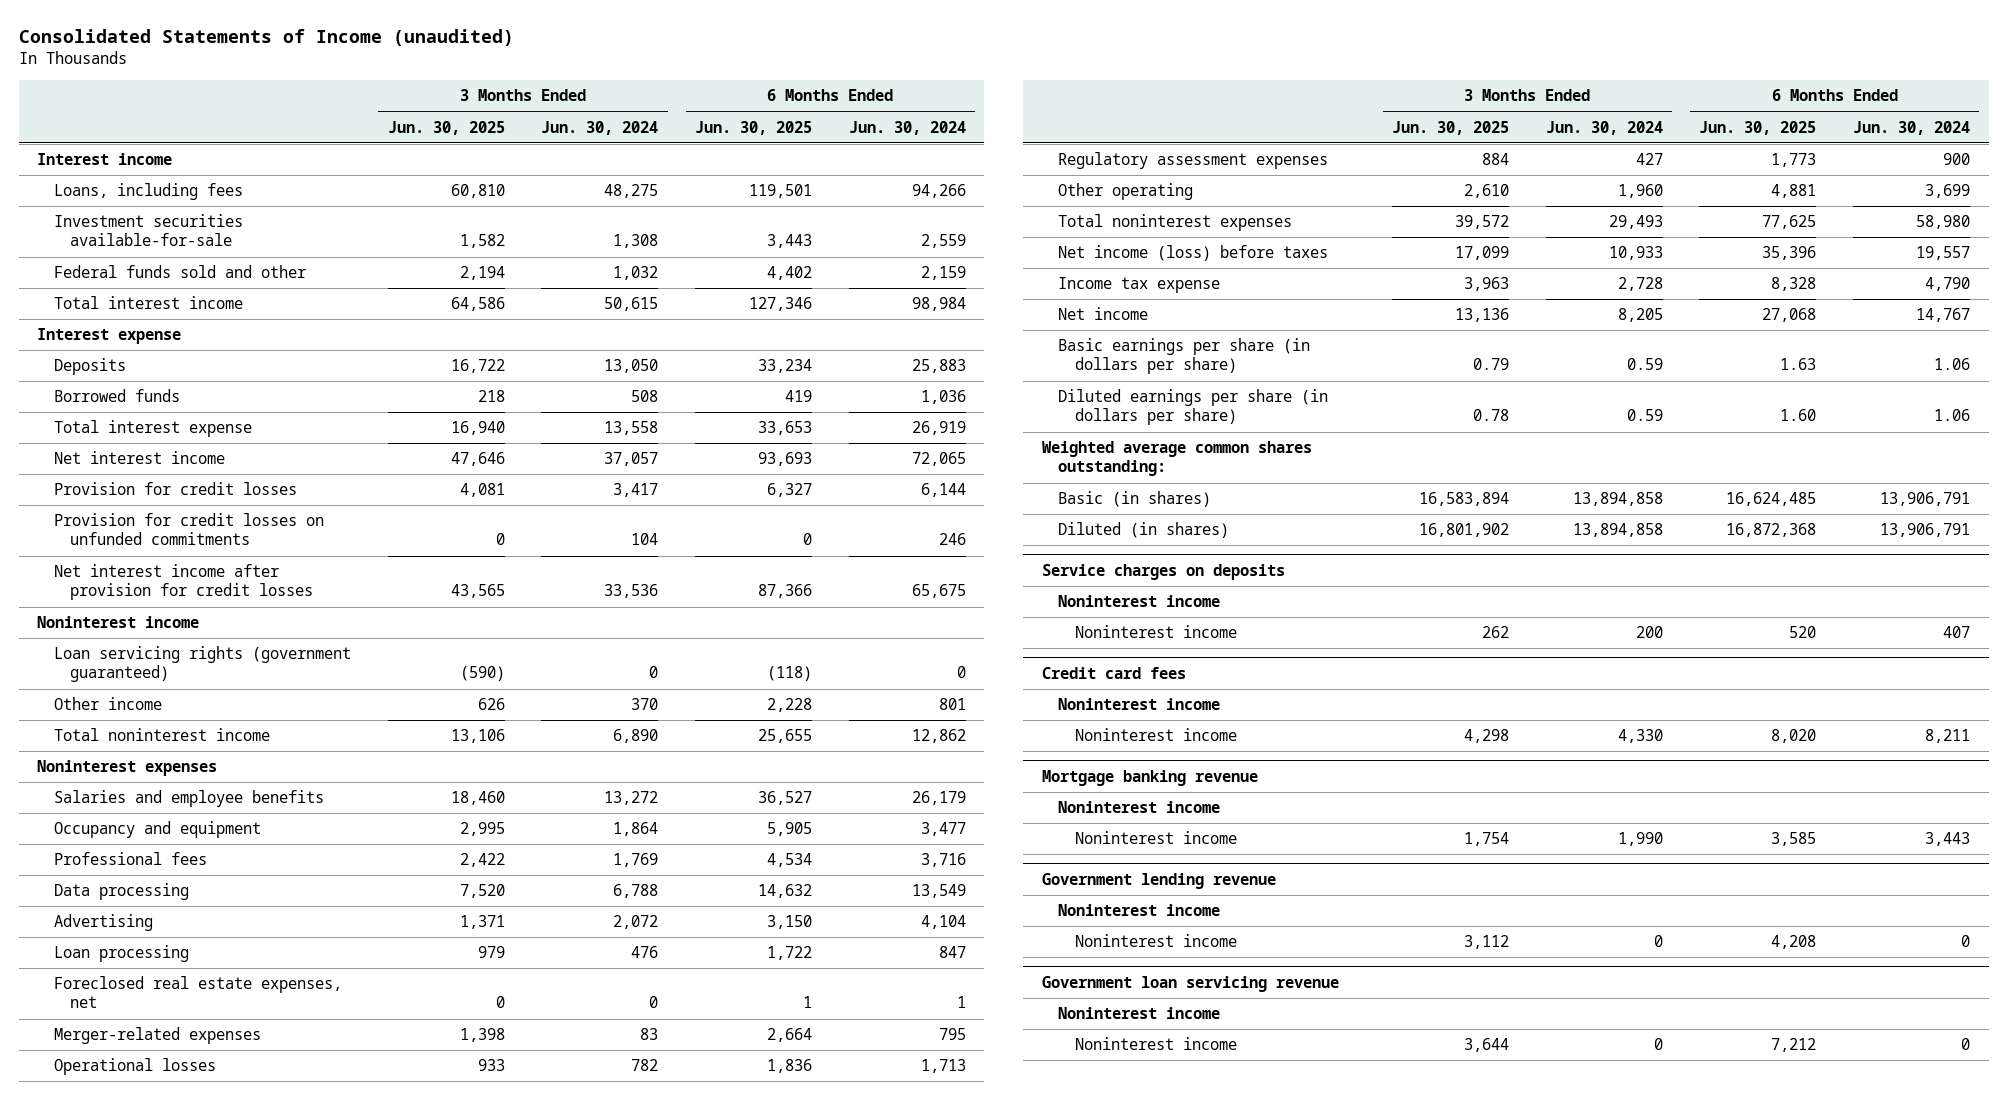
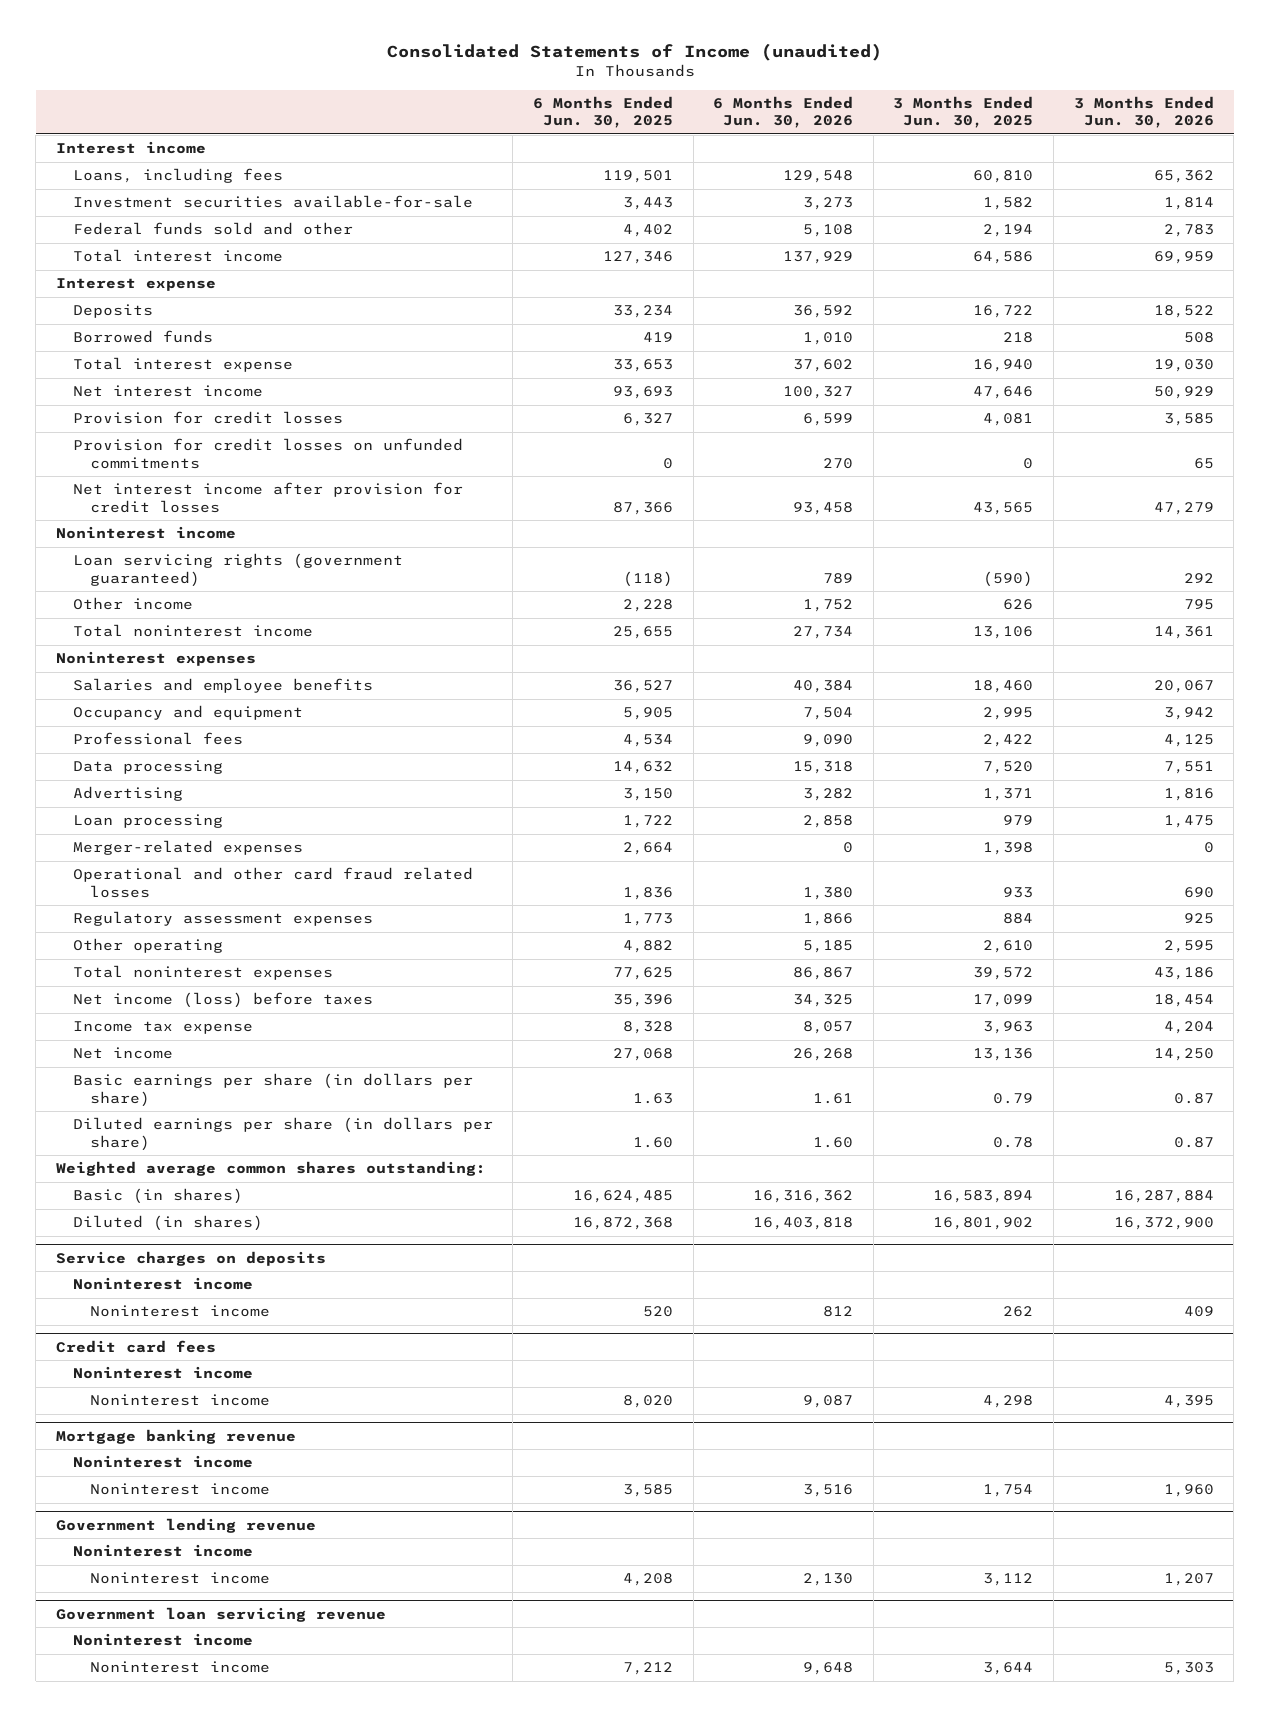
[541,120,659,135] Jun. 30, 2024 -> none
[848,120,966,135] Jun. 30, 2024 -> none
none -> [713,95,854,129] 6 Months Ended Jun. 30, 2026
none -> [1073,95,1214,129] 3 Months Ended Jun. 30, 2026
[53,976,342,1009] Foreclosed real estate expenses, net -> none
[53,1058,216,1076] Operational losses -> [72,867,473,898] Operational and other card fraud related losses
[1771,184,1817,199] 4,881 -> [623,940,674,954] 4,882

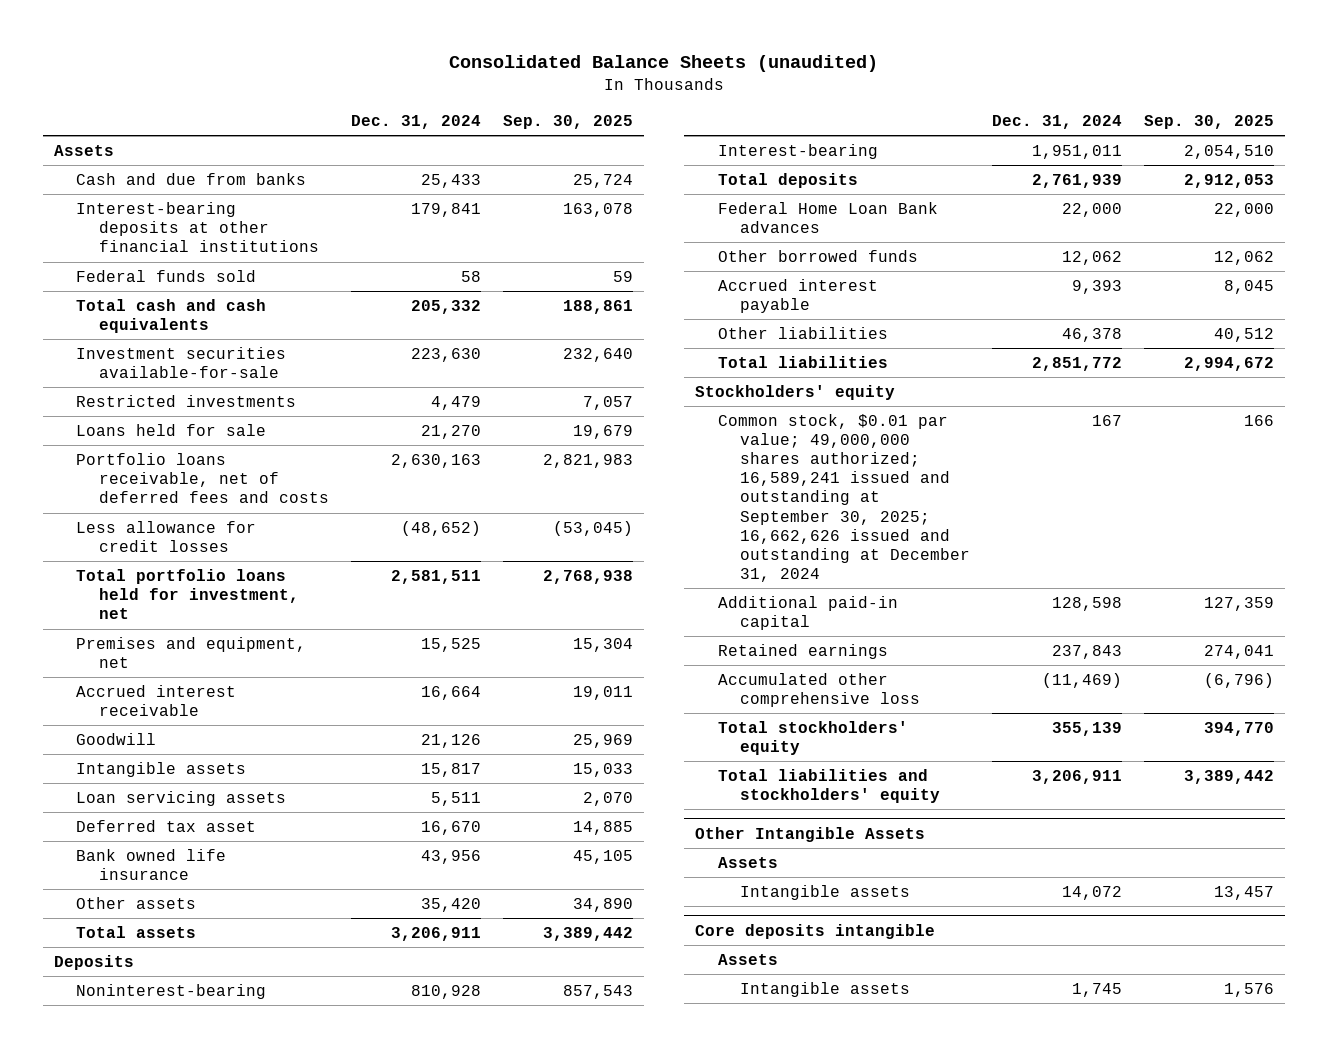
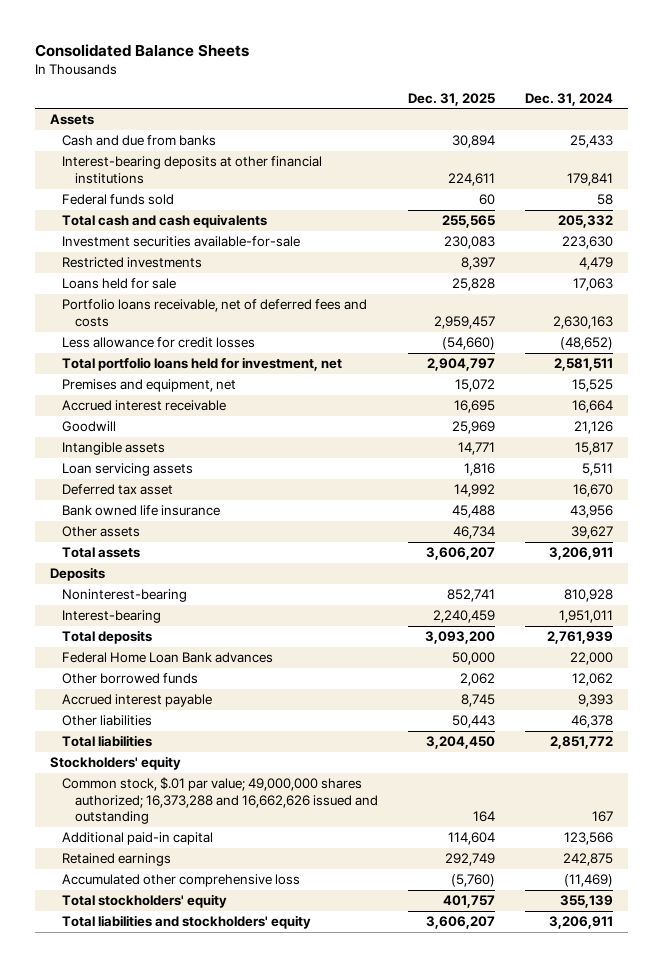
[449,54,879,72] Consolidated Balance Sheets (unaudited) -> [34,43,249,57] Consolidated Balance Sheets
[502,114,633,129] Sep. 30, 2025 -> none
none -> [407,92,495,106] Dec. 31, 2025
[420,424,481,439] 21,270 -> [572,278,613,292] 17,063
[420,897,481,912] 35,420 -> [570,526,613,540] 39,627
[717,413,970,582] Common stock, $0.01 par value; 49,000,000 shares authorized; 16,589,241 issued and outstanding at September 30, 2025; 16,662,626 issued and outstanding at December 31, 2024 -> [62,777,378,825] Common stock, $.01 par value; 49,000,000 shares authorized; 16,373,288 and 16,662,626 issued and outstanding
[1051,596,1122,611] 128,598 -> [563,832,613,846] 123,566
[1051,644,1122,659] 237,843 -> [562,853,613,867] 242,875
[695,826,926,842] Other Intangible Assets -> none
[717,856,778,868] Assets -> none
[739,884,910,900] Intangible assets -> none
[695,923,936,939] Core deposits intangible -> none
[717,953,778,965] Assets -> none
[739,981,910,997] Intangible assets -> none

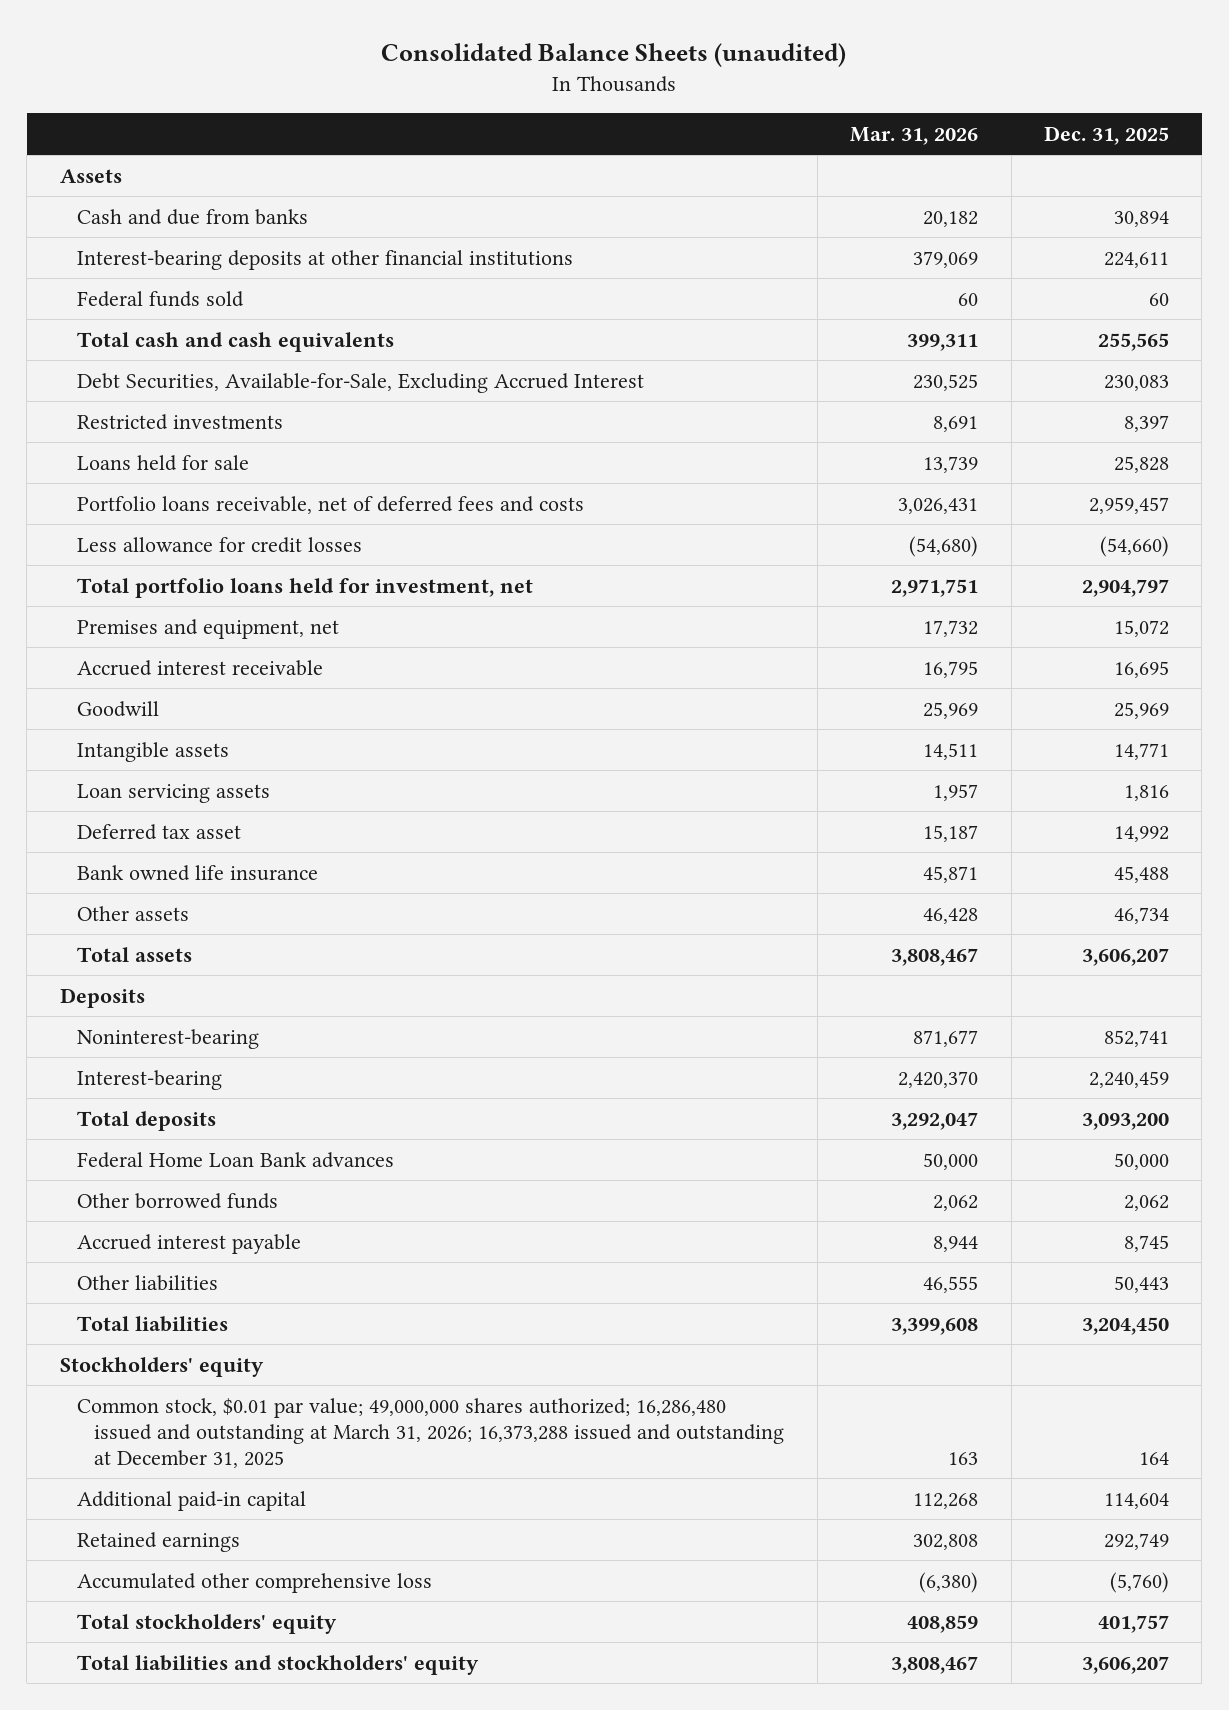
[34,43,249,57] Consolidated Balance Sheets -> [381,43,847,68] Consolidated Balance Sheets (unaudited)
[524,92,613,106] Dec. 31, 2024 -> none
none -> [850,126,979,145] Mar. 31, 2026
[62,236,301,248] Investment securities available-for-sale -> [77,372,645,393] Debt Securities, Available-for-Sale, Excluding Accrued Interest
[62,777,378,825] Common stock, $.01 par value; 49,000,000 shares authorized; 16,373,288 and 16,662,626 issued and outstanding -> [77,1397,785,1468] Common stock, $0.01 par value; 49,000,000 shares authorized; 16,286,480 issued and outstanding at March 31, 2026; 16,373,288 issued and outstanding at December 31, 2025

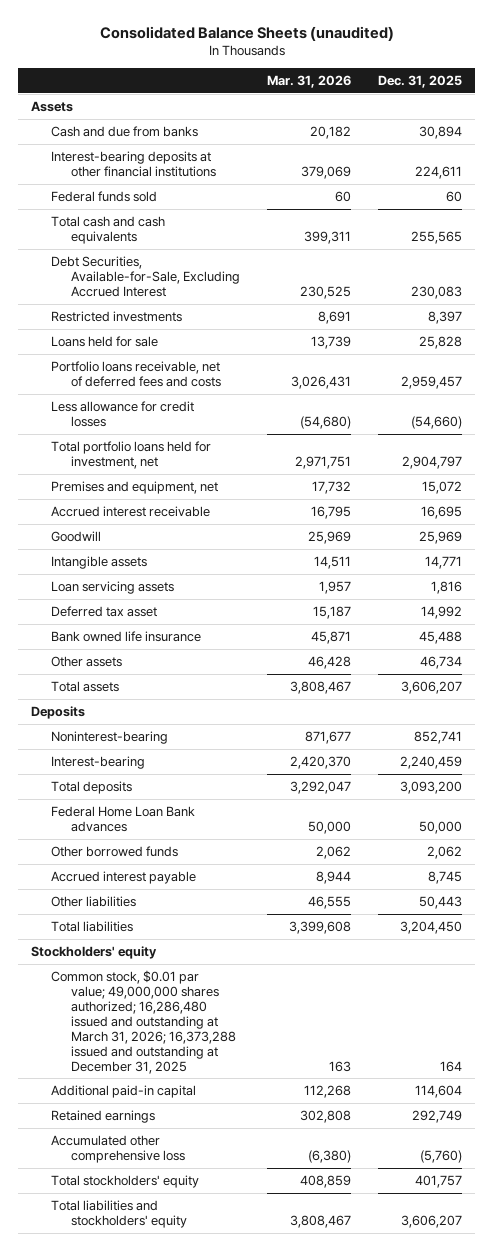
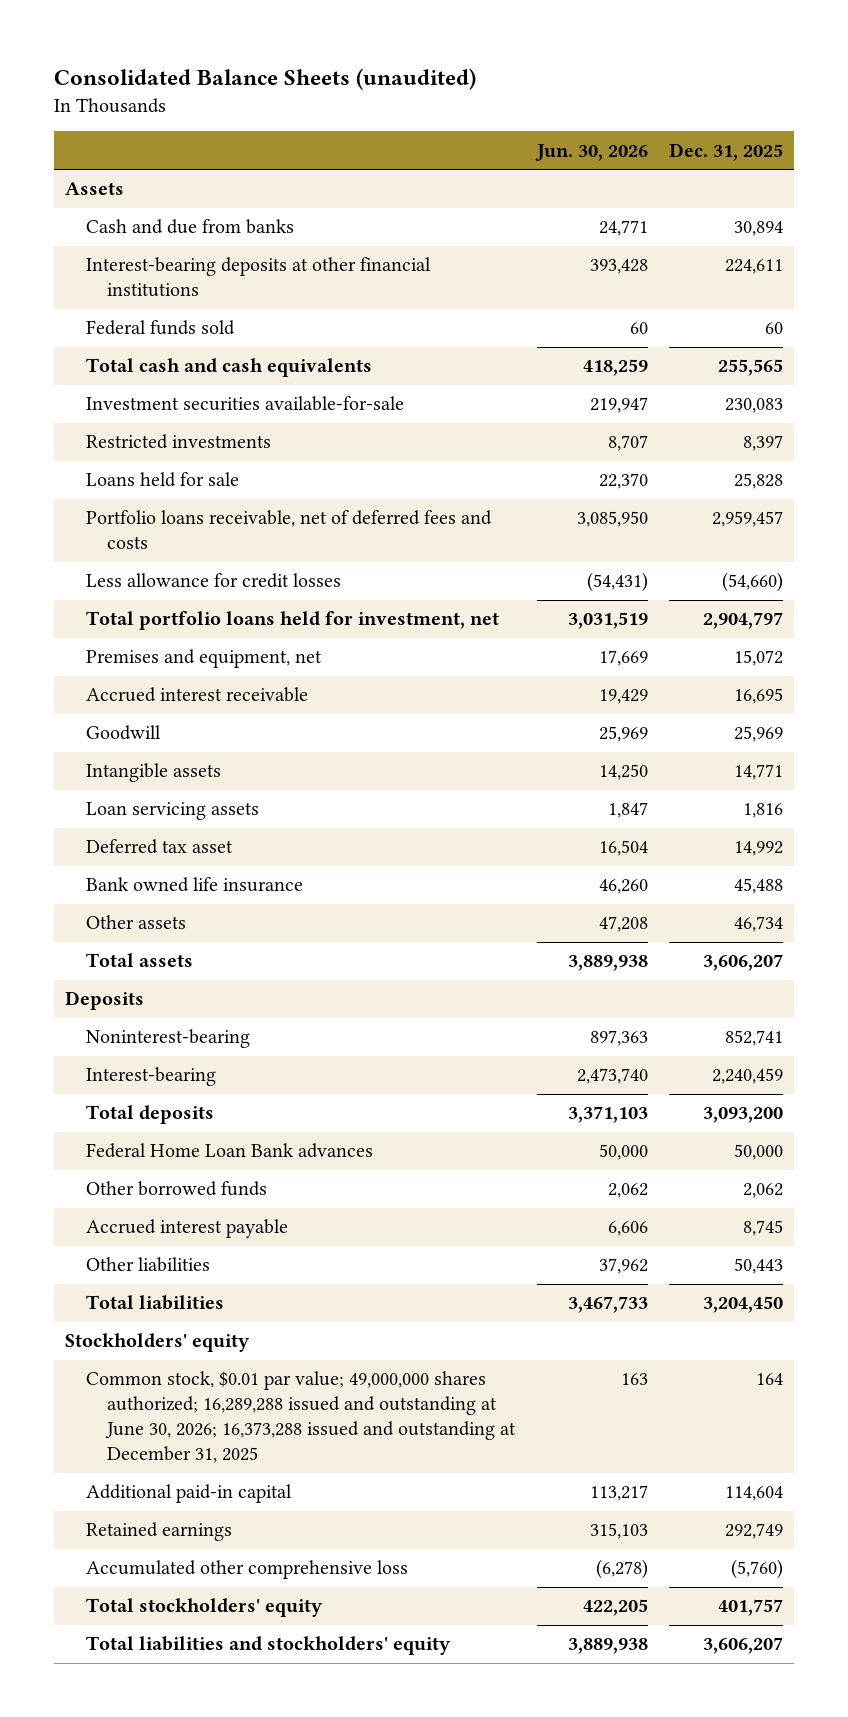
[267,75,352,89] Mar. 31, 2026 -> none
none -> [534,143,648,161] Jun. 30, 2026
[51,255,241,297] Debt Securities, Available-for-Sale, Excluding Accrued Interest -> [85,396,404,412] Investment securities available-for-sale
[51,969,237,1074] Common stock, $0.01 par value; 49,000,000 shares authorized; 16,286,480 issued and outstanding at March 31, 2026; 16,373,288 issued and outstanding at December 31, 2025 -> [85,1371,517,1464] Common stock, $0.01 par value; 49,000,000 shares authorized; 16,289,288 issued and outstanding at June 30, 2026; 16,373,288 issued and outstanding at December 31, 2025

